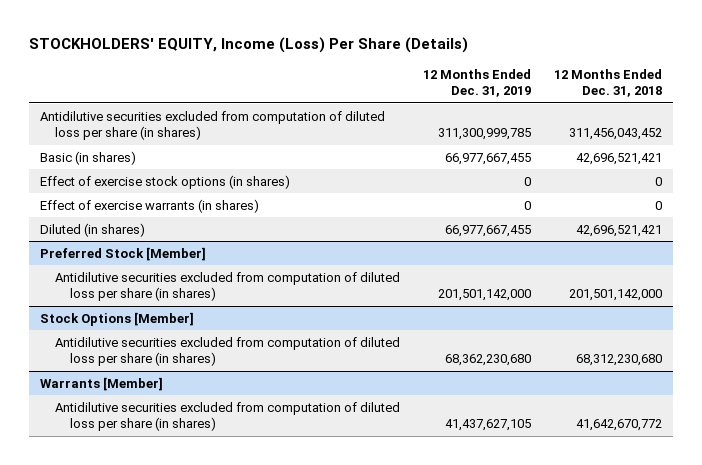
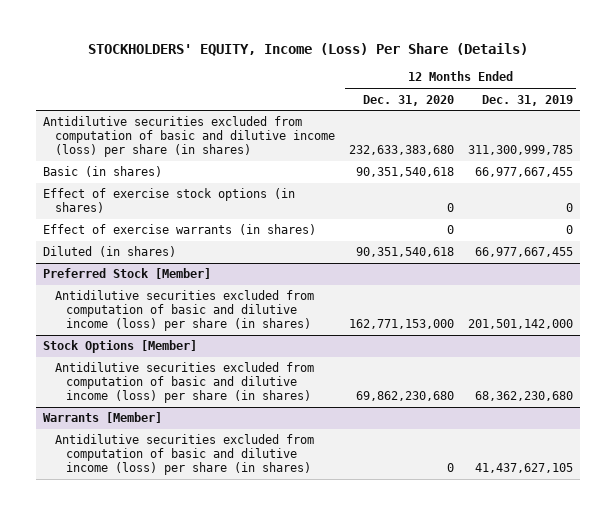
[553,68,662,98] 12 Months Ended Dec. 31, 2018 -> none
none -> [362,94,454,106] Dec. 31, 2020
[40,110,386,141] Antidilutive securities excluded from computation of diluted loss per share (in shares) -> [42,116,335,157] Antidilutive securities excluded from computation of basic and dilutive income (loss) per share (in shares)
[55,271,401,302] Antidilutive securities excluded from computation of diluted loss per share (in shares) -> [54,290,314,331] Antidilutive securities excluded from computation of basic and dilutive income (loss) per share (in shares)
[55,336,401,367] Antidilutive securities excluded from computation of diluted loss per share (in shares) -> [54,362,314,403] Antidilutive securities excluded from computation of basic and dilutive income (loss) per share (in shares)
[55,401,401,432] Antidilutive securities excluded from computation of diluted loss per share (in shares) -> [54,434,314,475] Antidilutive securities excluded from computation of basic and dilutive income (loss) per share (in shares)

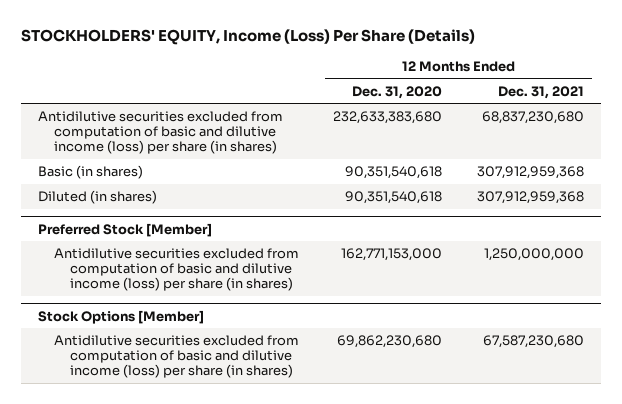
[481,94,573,106] Dec. 31, 2019 -> none
none -> [497,85,584,99] Dec. 31, 2021
[42,188,295,214] Effect of exercise stock options (in shares) -> none
[42,224,316,236] Effect of exercise warrants (in shares) -> none
[42,412,162,424] Warrants [Member] -> none
[54,434,314,475] Antidilutive securities excluded from computation of basic and dilutive income (loss) per share (in shares) -> none

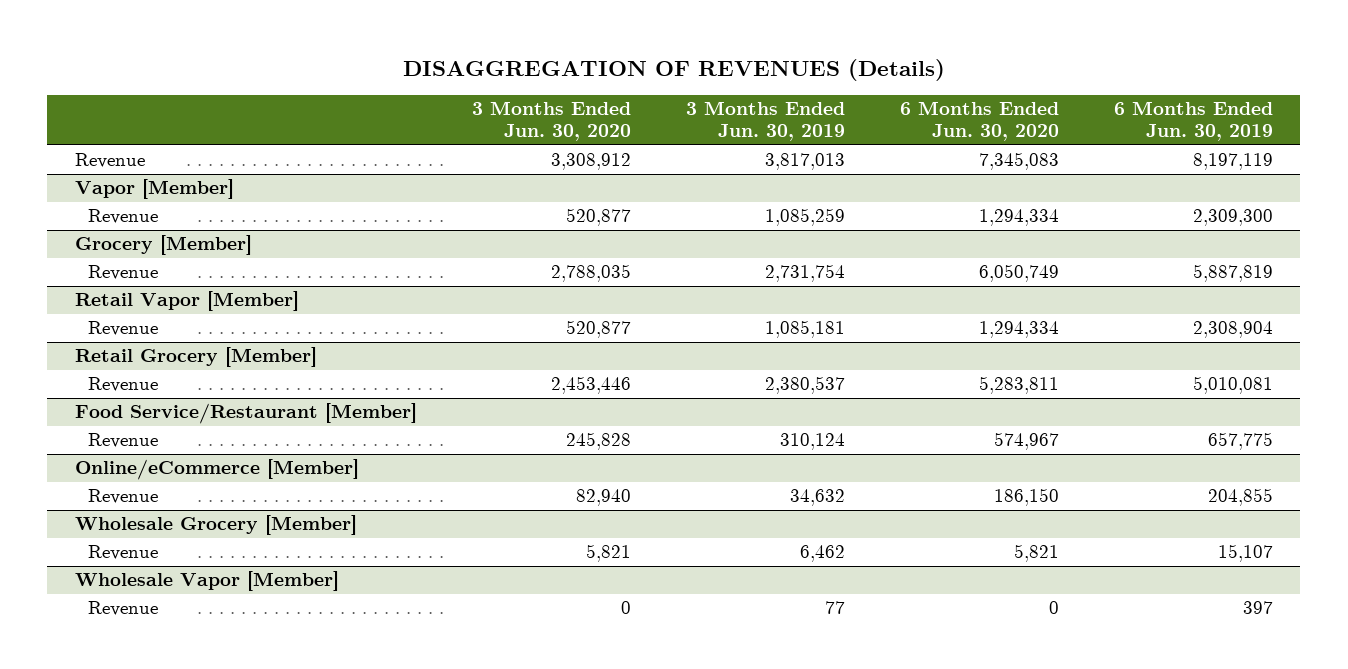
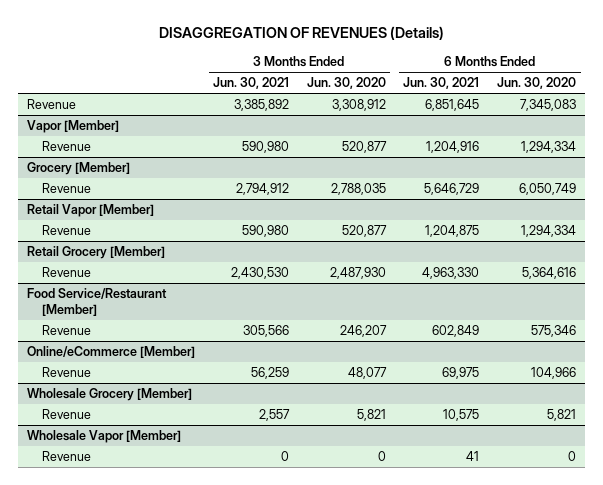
[685,101,845,142] 3 Months Ended Jun. 30, 2019 -> none
[1113,101,1273,142] 6 Months Ended Jun. 30, 2019 -> none
none -> [212,77,289,90] Jun. 30, 2021
none -> [403,77,480,90] Jun. 30, 2021
[550,376,631,395] 2,453,446 -> [329,267,386,280] 2,487,930
[978,376,1059,395] 5,283,811 -> [522,267,577,280] 5,364,616
[565,432,631,451] 245,828 -> [339,325,387,338] 246,207
[993,432,1059,451] 574,967 -> [531,325,577,338] 575,346
[575,489,631,507] 82,940 -> [347,367,387,380] 48,077
[993,488,1059,507] 186,150 -> [531,367,577,380] 104,966

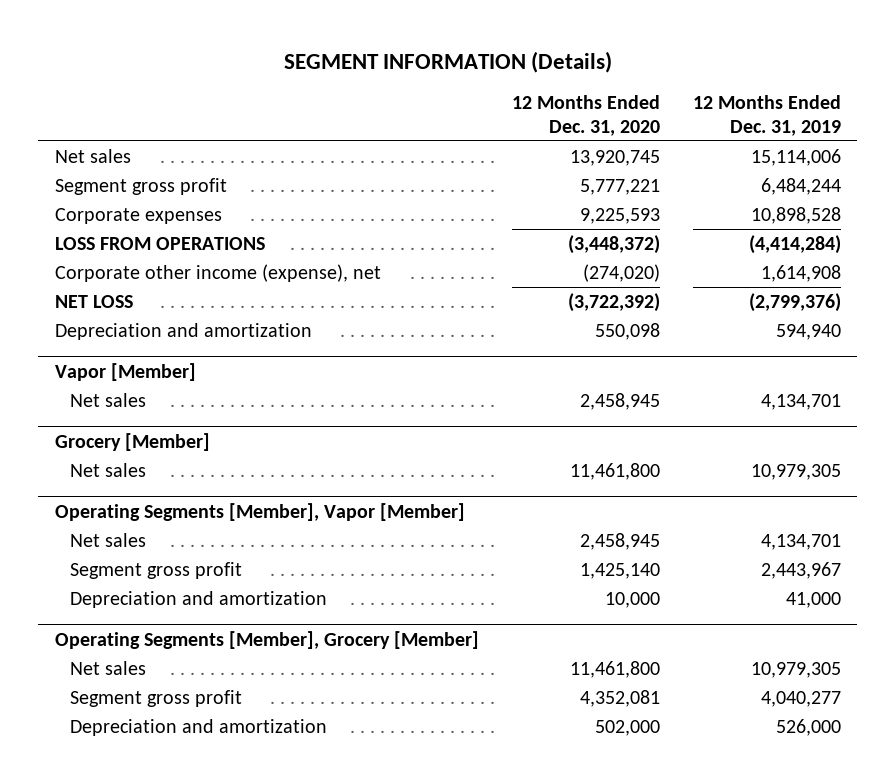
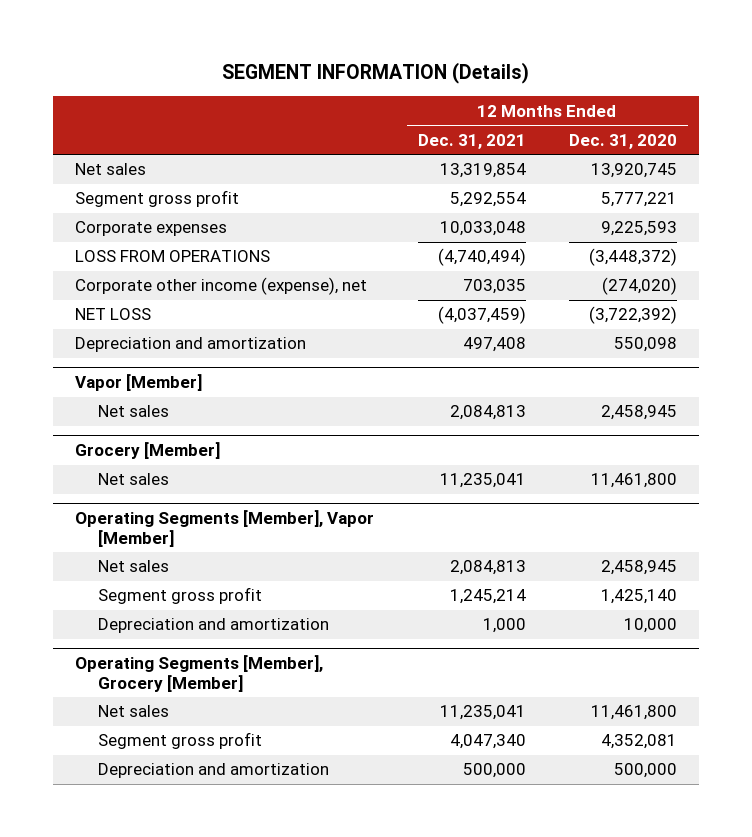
[692,95,841,136] 12 Months Ended Dec. 31, 2019 -> none
none -> [417,133,526,149] Dec. 31, 2021
[594,719,660,736] 502,000 -> [613,763,677,779] 500,000

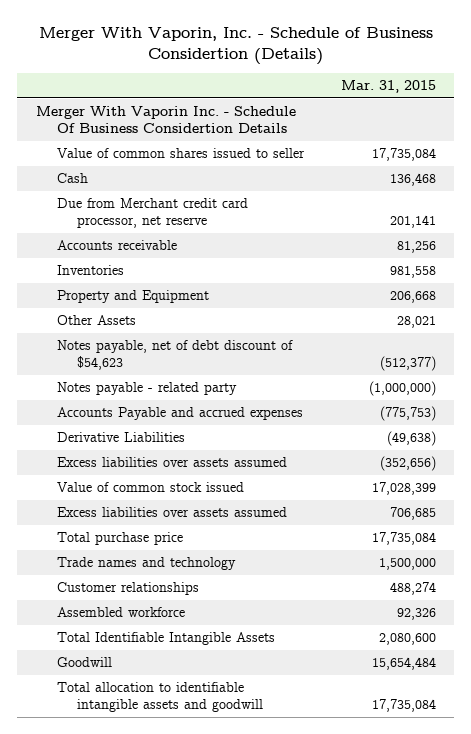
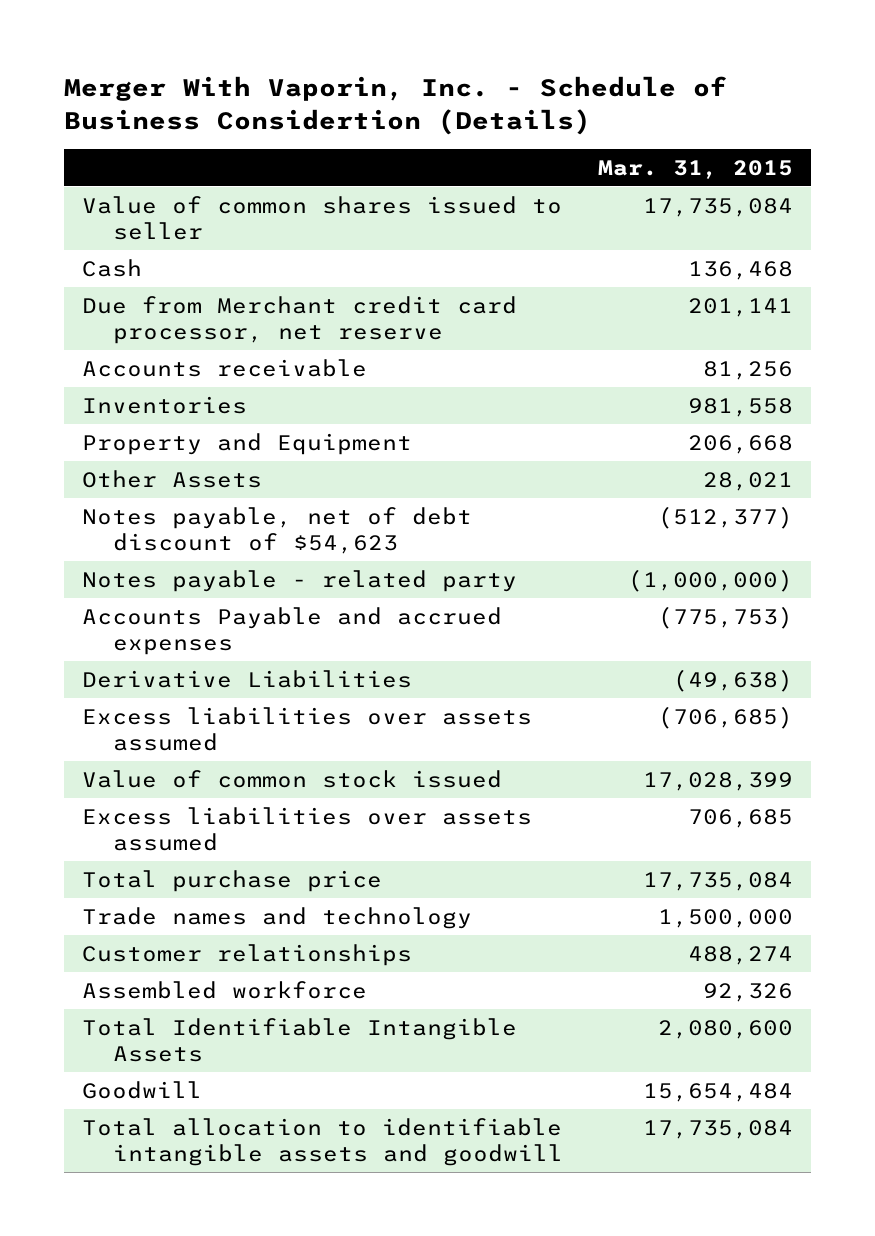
[35,106,296,134] Merger With Vaporin Inc. - Schedule Of Business Considertion Details -> none
[379,456,436,472] (352,656) -> [658,705,794,729] (706,685)

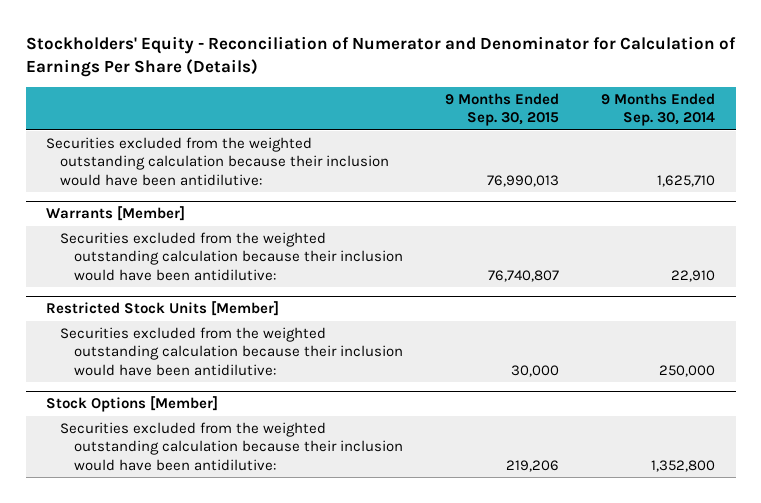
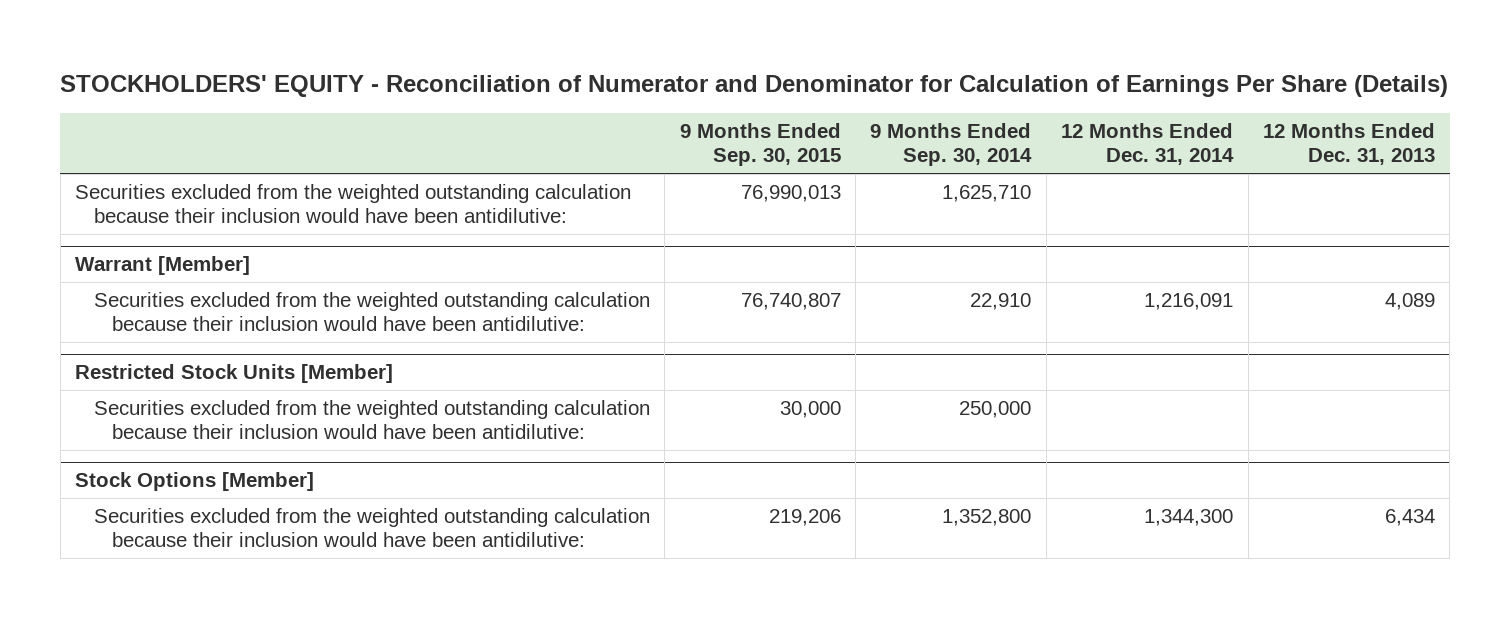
[25,35,736,77] Stockholders' Equity - Reconciliation of Numerator and Denominator for Calculation of Earnings Per Share (Details) -> [60,75,1449,98] STOCKHOLDERS' EQUITY - Reconciliation of Numerator and Denominator for Calculation of Earnings Per Share (Details)
none -> [1061,123,1235,166] 12 Months Ended Dec. 31, 2014
none -> [1263,123,1436,166] 12 Months Ended Dec. 31, 2013
[46,206,186,222] Warrants [Member] -> [75,256,251,276] Warrant [Member]

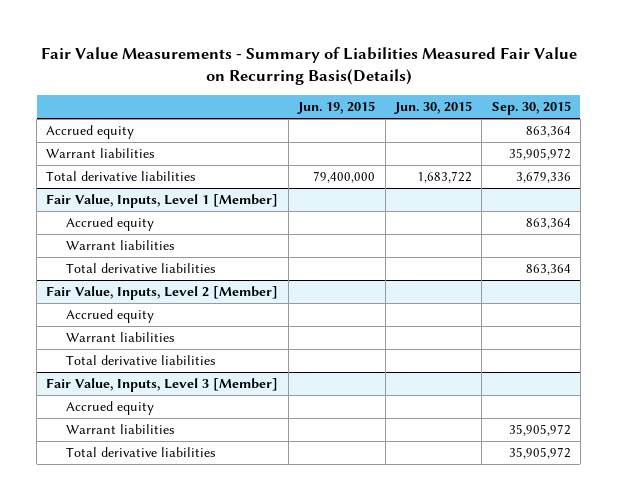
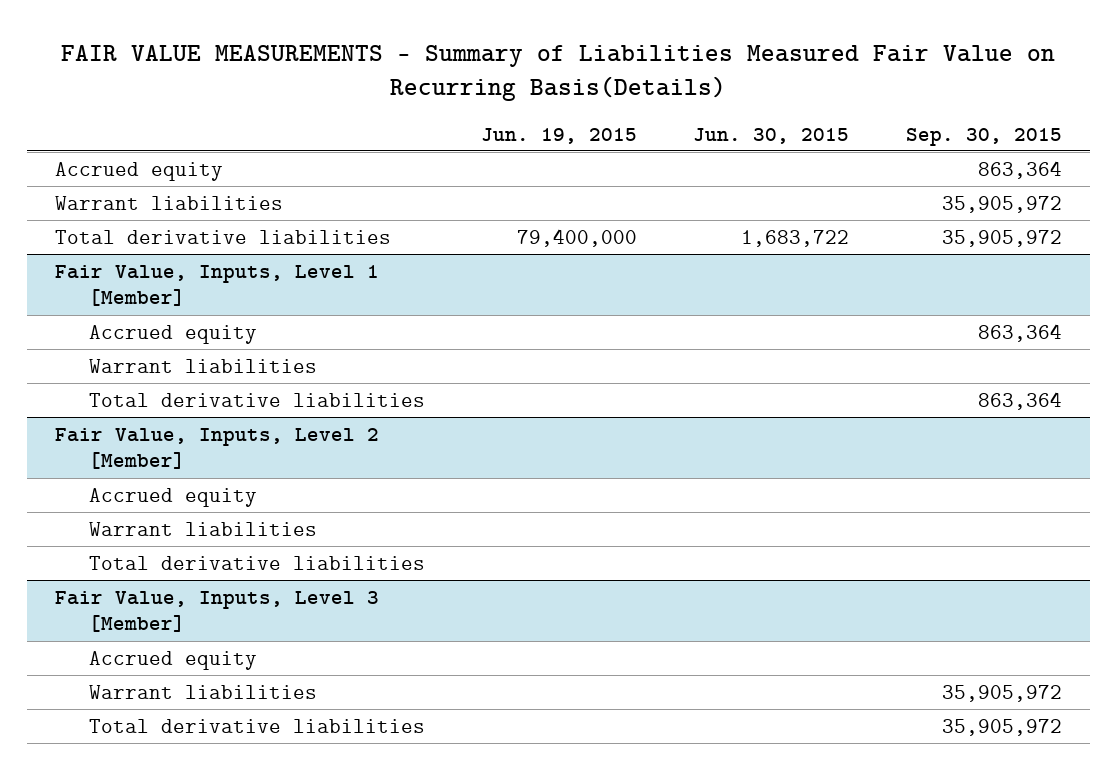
[40,46,577,85] Fair Value Measurements - Summary of Liabilities Measured Fair Value on Recurring Basis(Details) -> [61,45,1056,102] FAIR VALUE MEASUREMENTS - Summary of Liabilities Measured Fair Value on Recurring Basis(Details)
[515,171,571,184] 3,679,336 -> [941,229,1062,247] 35,905,972

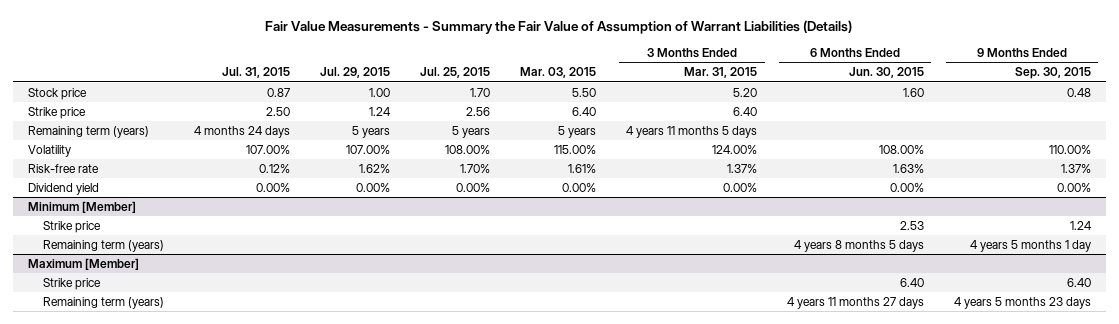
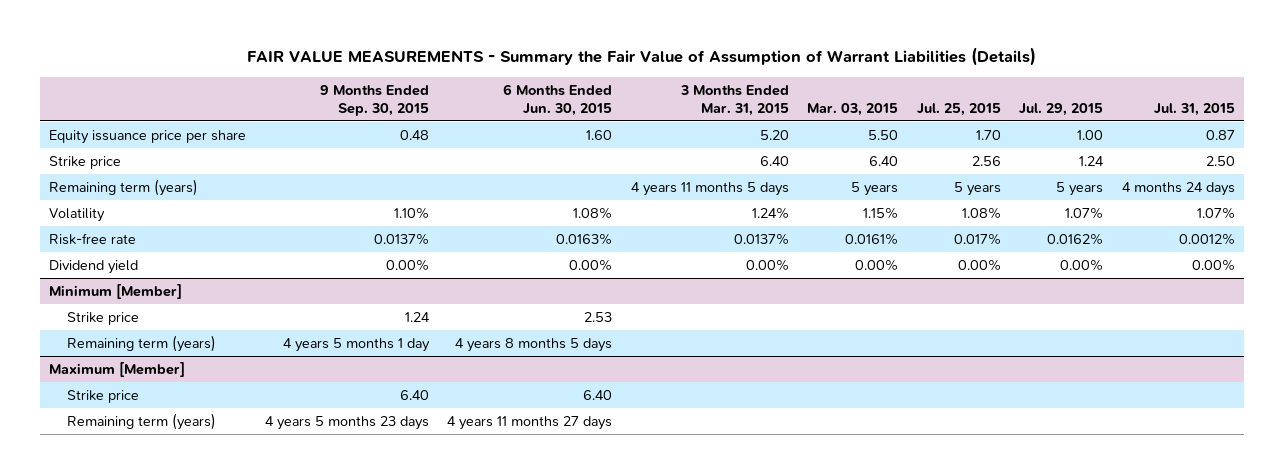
[265,20,853,35] Fair Value Measurements - Summary the Fair Value of Assumption of Warrant Liabilities (Details) -> [247,47,1037,67] FAIR VALUE MEASUREMENTS - Summary the Fair Value of Assumption of Warrant Liabilities (Details)
[28,87,88,100] Stock price -> [49,129,247,144] Equity issuance price per share
[246,144,291,154] 107.00% -> [1197,206,1236,219] 1.07%
[346,144,391,154] 107.00% -> [1065,206,1104,219] 1.07%
[445,144,491,154] 108.00% -> [961,206,1001,219] 1.08%
[554,144,597,154] 115.00% -> [863,206,899,219] 1.15%
[712,144,758,154] 124.00% -> [751,206,789,219] 1.24%
[878,144,924,154] 108.00% -> [573,206,613,219] 1.08%
[1048,144,1091,154] 110.00% -> [393,206,429,219] 1.10%
[259,163,291,173] 0.12% -> [1179,232,1236,245] 0.0012%
[359,163,391,173] 1.62% -> [1047,232,1104,245] 0.0162%
[460,163,491,173] 1.70% -> [953,232,1001,245] 0.017%
[568,163,597,173] 1.61% -> [845,232,899,245] 0.0161%
[727,163,758,173] 1.37% -> [733,232,789,245] 0.0137%
[892,163,924,173] 1.63% -> [556,232,613,245] 0.0163%
[1060,163,1091,173] 1.37% -> [373,232,429,245] 0.0137%

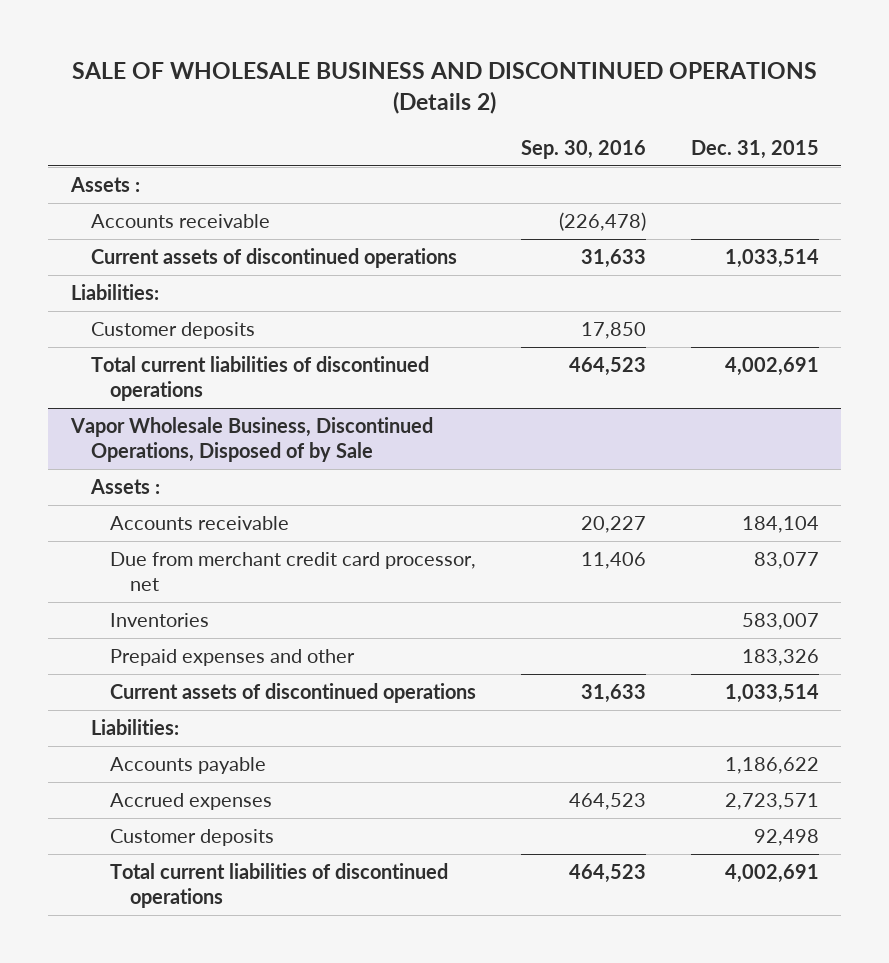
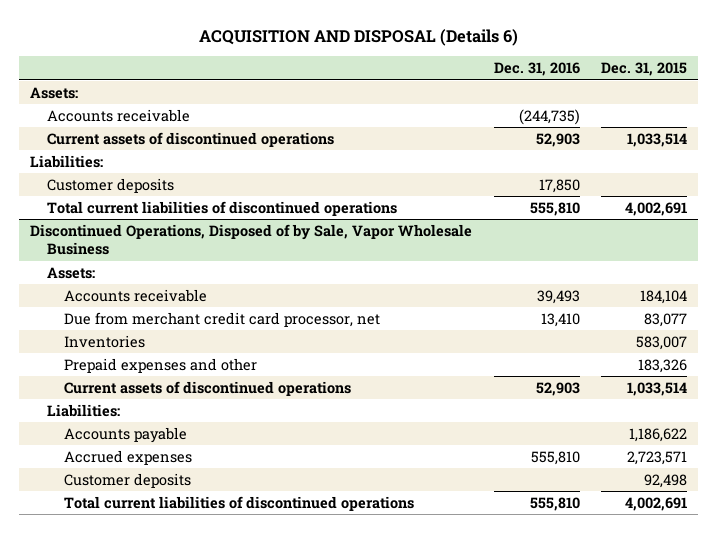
[71,62,817,114] SALE OF WHOLESALE BUSINESS AND DISCONTINUED OPERATIONS (Details 2) -> [198,28,518,46] ACQUISITION AND DISPOSAL (Details 6)
[521,139,647,159] Sep. 30, 2016 -> none
none -> [493,62,580,77] Dec. 31, 2016
[69,177,140,193] Assets : -> [30,86,79,99] Assets:
[69,417,433,462] Vapor Wholesale Business, Discontinued Operations, Disposed of by Sale -> [30,223,473,256] Discontinued Operations, Disposed of by Sale, Vapor Wholesale Business
[89,479,160,495] Assets : -> [46,266,95,279] Assets:

